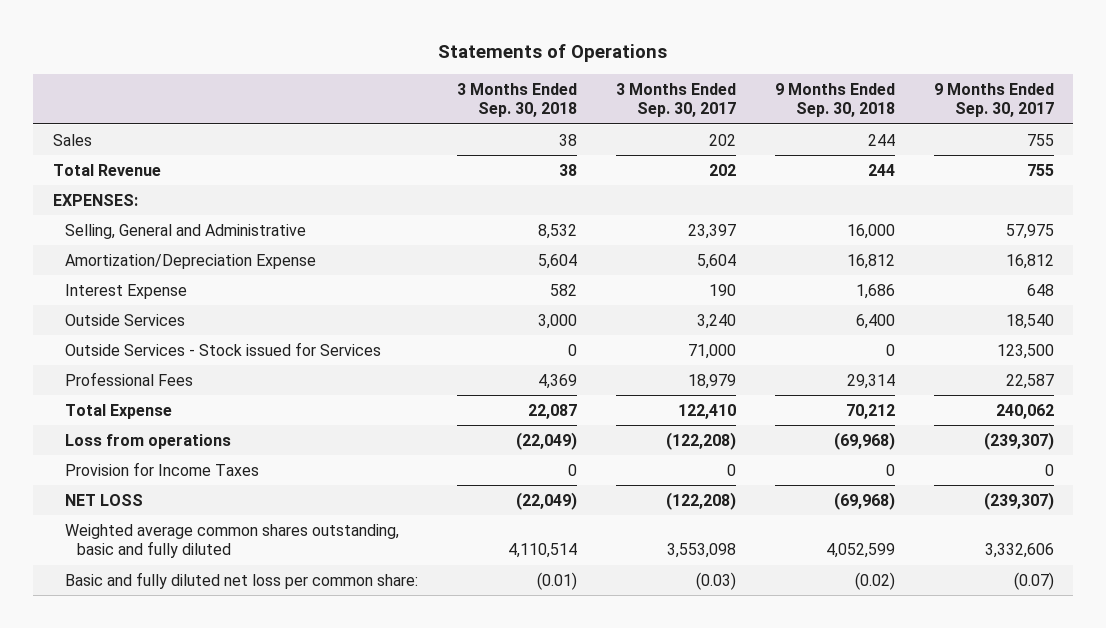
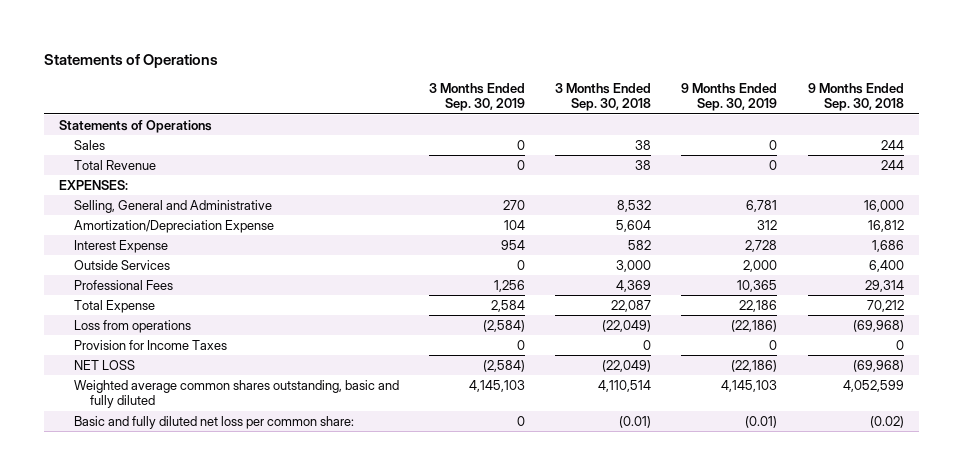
[615,82,736,118] 3 Months Ended Sep. 30, 2017 -> none
[933,82,1054,118] 9 Months Ended Sep. 30, 2017 -> none
none -> [429,82,526,112] 3 Months Ended Sep. 30, 2019
none -> [681,82,778,112] 9 Months Ended Sep. 30, 2019
none -> [59,119,213,133] Statements of Operations
[64,341,381,356] Outside Services - Stock issued for Services -> none

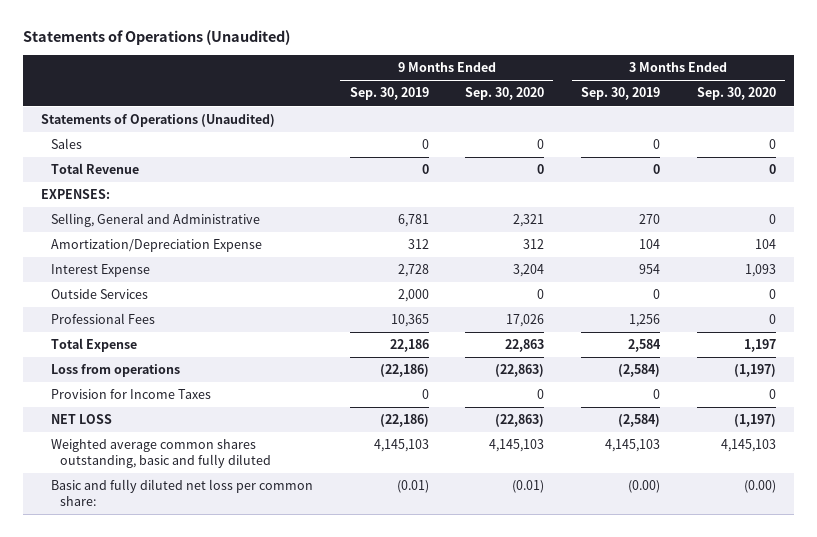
[44,53,219,68] Statements of Operations -> [23,30,291,46] Statements of Operations (Unaudited)
[555,82,652,112] 3 Months Ended Sep. 30, 2018 -> none
[807,82,904,112] 9 Months Ended Sep. 30, 2018 -> none
none -> [465,87,545,101] Sep. 30, 2020
none -> [696,87,776,101] Sep. 30, 2020
[59,119,213,133] Statements of Operations -> [41,114,276,128] Statements of Operations (Unaudited)
[517,415,526,426] 0 -> [628,480,661,494] (0.00)

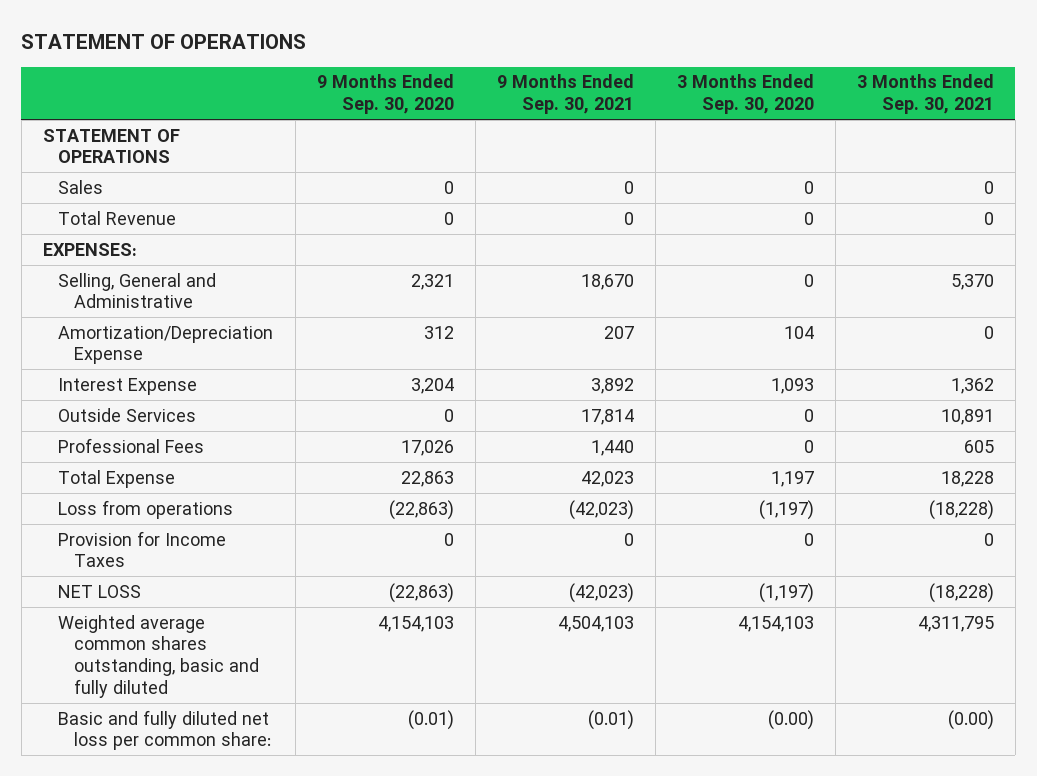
[23,30,291,46] Statements of Operations (Unaudited) -> [21,33,307,49] STATEMENT OF OPERATIONS
[349,87,429,101] Sep. 30, 2019 -> none
[581,87,661,101] Sep. 30, 2019 -> none
none -> [496,74,634,115] 9 Months Ended Sep. 30, 2021
none -> [856,74,994,115] 3 Months Ended Sep. 30, 2021
[41,114,276,128] Statements of Operations (Unaudited) -> [42,128,180,164] STATEMENT OF OPERATIONS
[489,439,545,453] 4,145,103 -> [377,615,454,632] 4,154,103
[720,439,776,453] 4,145,103 -> [737,615,814,632] 4,154,103

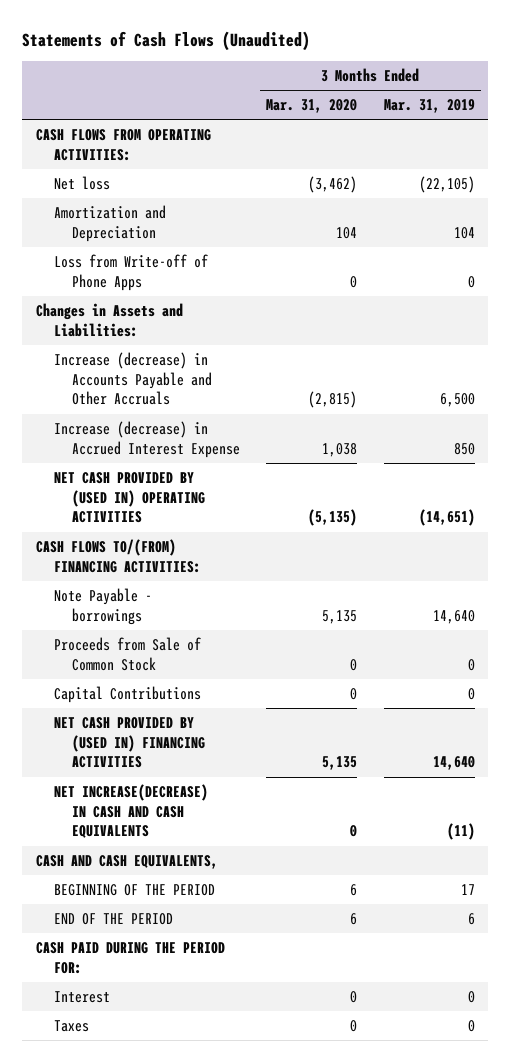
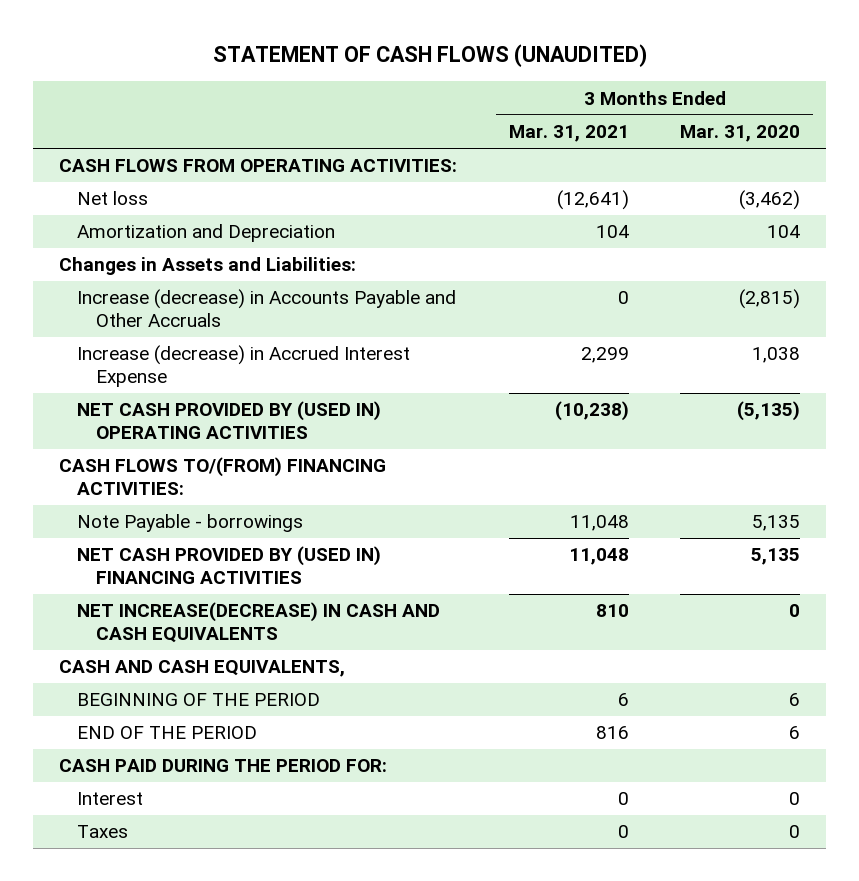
[22,31,311,52] Statements of Cash Flows (Unaudited) -> [212,44,647,68] STATEMENT OF CASH FLOWS (UNAUDITED)
[383,99,475,114] Mar. 31, 2019 -> none
none -> [508,125,629,143] Mar. 31, 2021
[53,253,208,291] Loss from Write-off of Phone Apps -> none
[53,636,201,671] Proceeds from Sale of Common Stock -> none
[53,685,201,703] Capital Contributions -> none

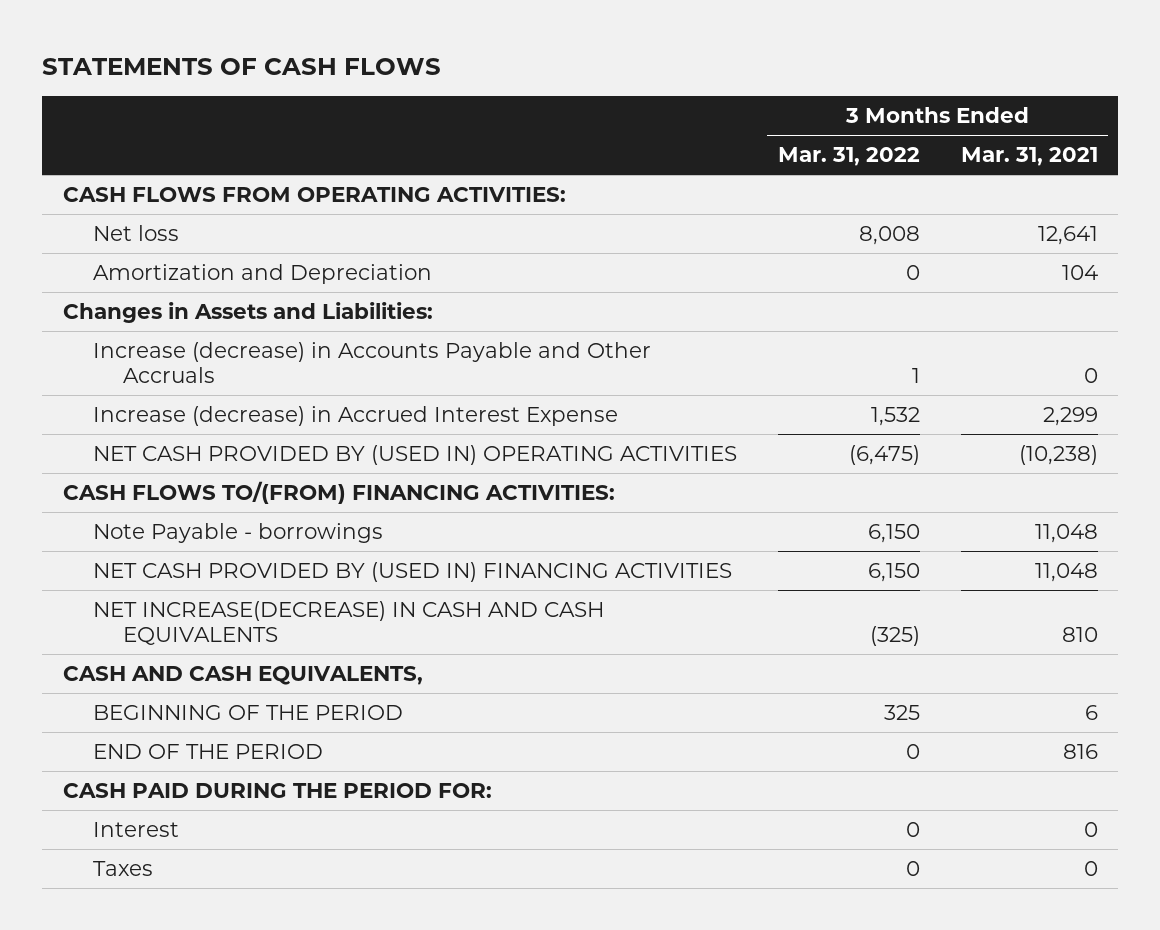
[212,44,647,68] STATEMENT OF CASH FLOWS (UNAUDITED) -> [42,58,442,76] STATEMENTS OF CASH FLOWS
[680,125,801,143] Mar. 31, 2020 -> none
none -> [777,147,920,167] Mar. 31, 2022
[556,190,629,211] (12,641) -> [1037,225,1098,245] 12,641

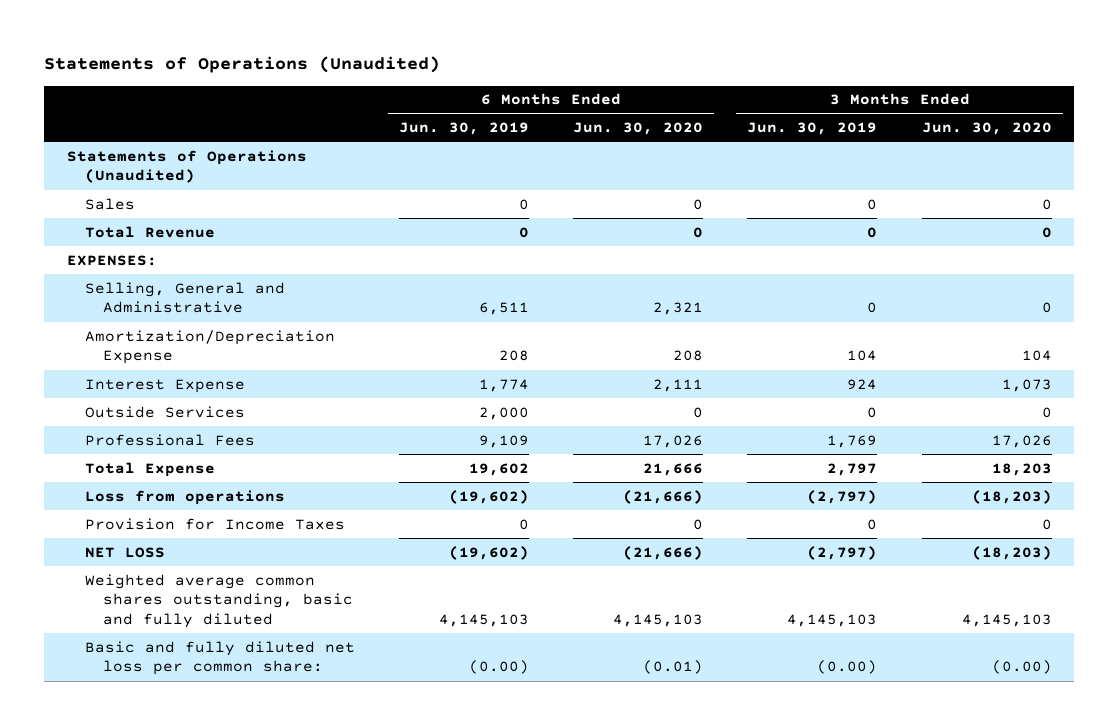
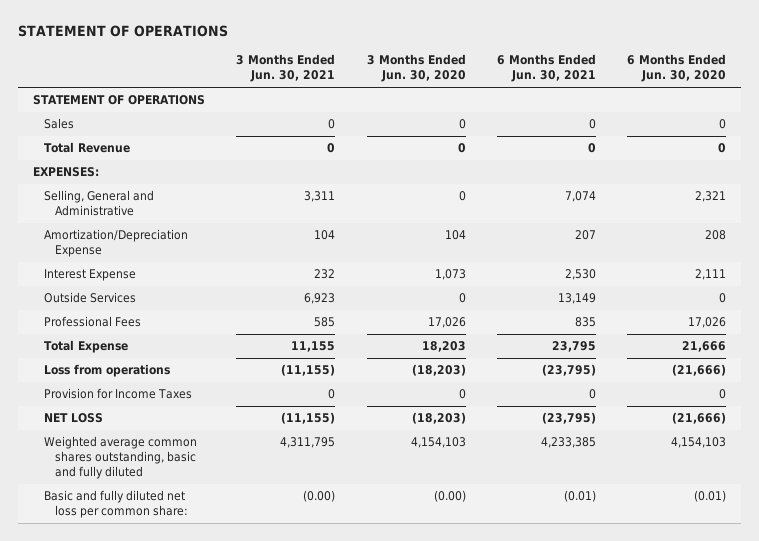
[44,56,441,74] Statements of Operations (Unaudited) -> [17,25,228,38] STATEMENT OF OPERATIONS
[398,121,529,135] Jun. 30, 2019 -> none
[747,121,878,135] Jun. 30, 2019 -> none
none -> [236,54,336,83] 3 Months Ended Jun. 30, 2021
none -> [496,54,596,83] 6 Months Ended Jun. 30, 2021
[66,149,307,184] Statements of Operations (Unaudited) -> [33,95,206,106] STATEMENT OF OPERATIONS
[613,614,704,628] 4,145,103 -> [670,437,726,449] 4,154,103
[961,614,1052,628] 4,145,103 -> [410,437,466,449] 4,154,103

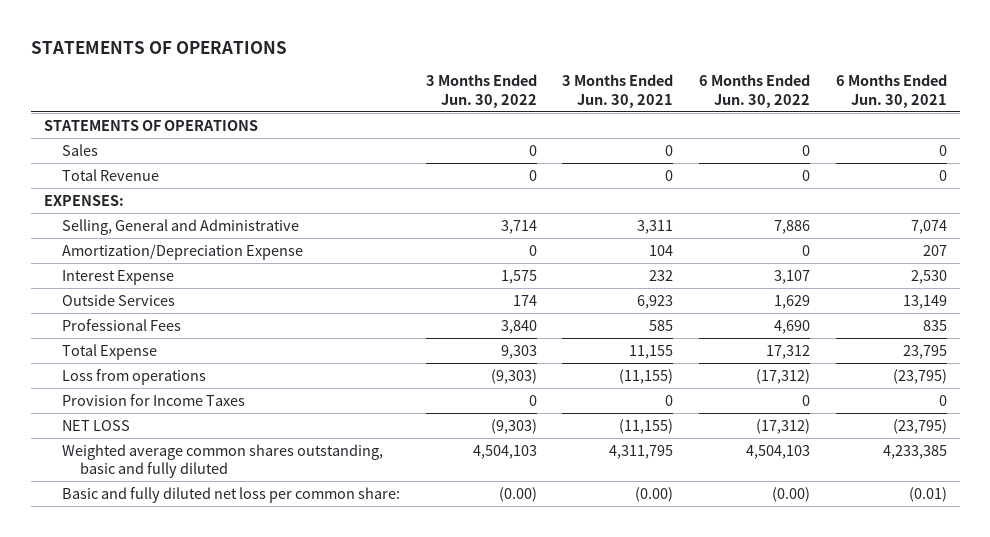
[17,25,228,38] STATEMENT OF OPERATIONS -> [30,40,287,54] STATEMENTS OF OPERATIONS
[366,54,466,83] 3 Months Ended Jun. 30, 2020 -> none
[626,54,726,83] 6 Months Ended Jun. 30, 2020 -> none
none -> [425,74,537,108] 3 Months Ended Jun. 30, 2022
none -> [698,74,810,108] 6 Months Ended Jun. 30, 2022
[33,95,206,106] STATEMENT OF OPERATIONS -> [43,119,258,131] STATEMENTS OF OPERATIONS

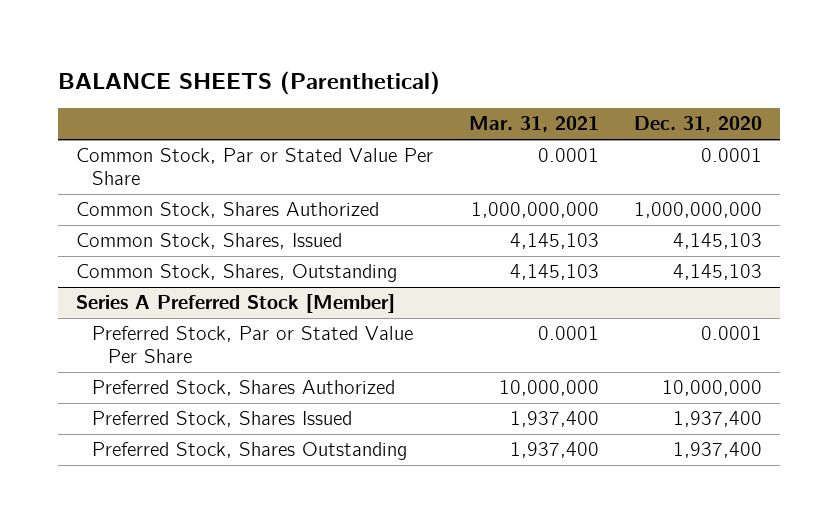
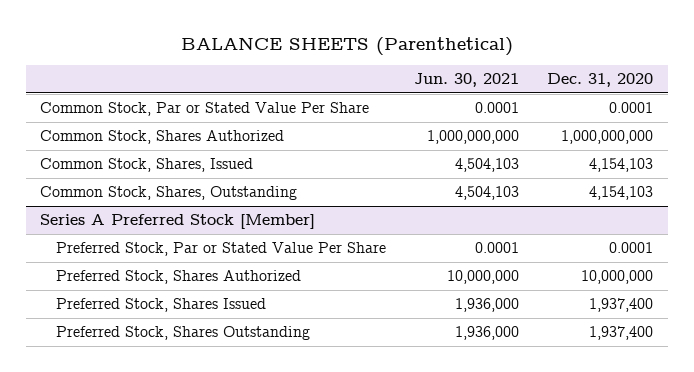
[468,116,599,133] Mar. 31, 2021 -> none
none -> [414,73,520,88] Jun. 30, 2021
[673,233,763,250] 4,145,103 -> [589,158,654,173] 4,154,103
[673,264,763,281] 4,145,103 -> [589,186,654,201] 4,154,103

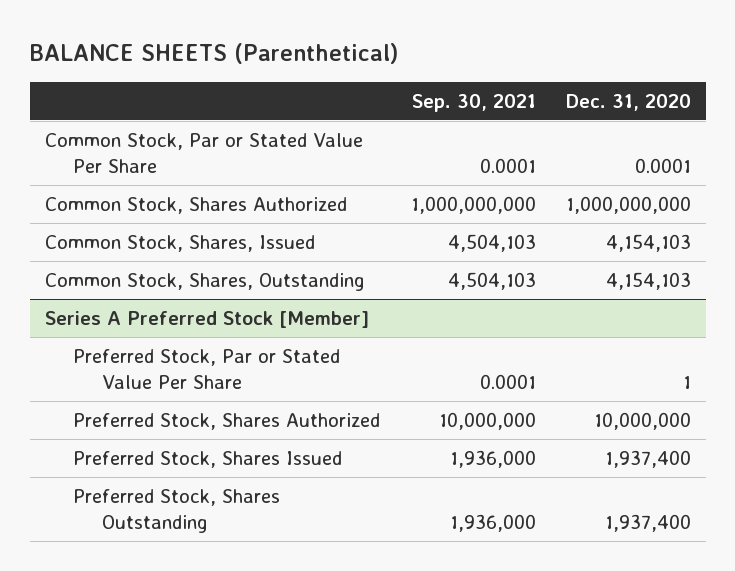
[414,73,520,88] Jun. 30, 2021 -> none
none -> [411,93,536,112] Sep. 30, 2021
[609,242,654,254] 0.0001 -> [682,376,691,390] 1

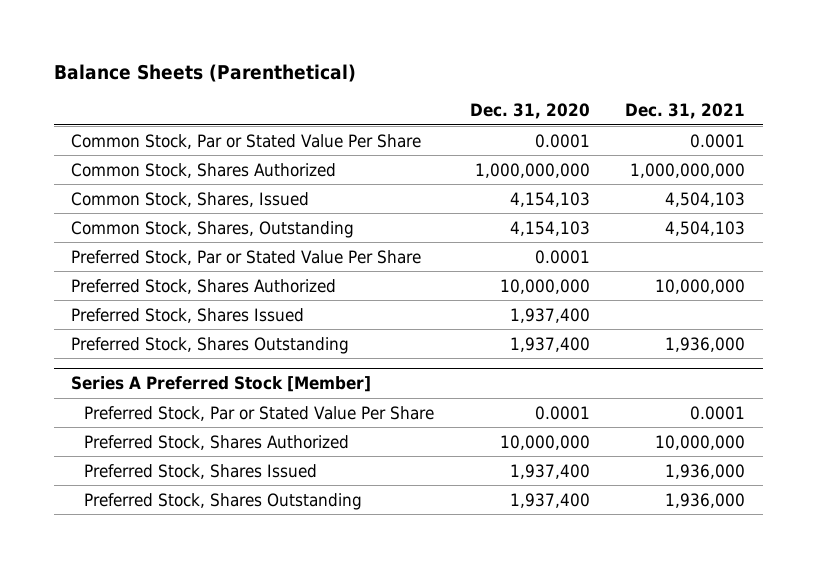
[29,43,398,65] BALANCE SHEETS (Parenthetical) -> [53,64,356,83] Balance Sheets (Parenthetical)
[411,93,536,112] Sep. 30, 2021 -> none
none -> [625,103,746,120] Dec. 31, 2021
none -> [71,249,422,265] Preferred Stock, Par or Stated Value Per Share
none -> [71,278,337,294] Preferred Stock, Shares Authorized
none -> [71,307,305,323] Preferred Stock, Shares Issued
none -> [71,336,350,354] Preferred Stock, Shares Outstanding
[682,376,691,390] 1 -> [534,405,590,420] 0.0001

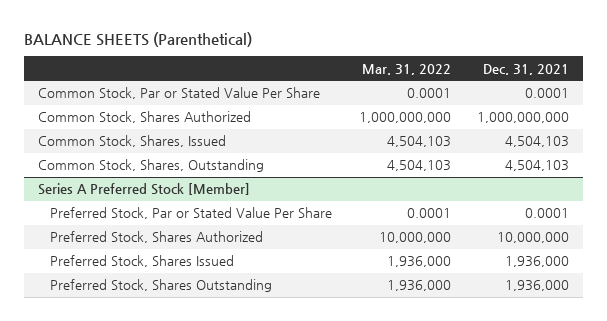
[53,64,356,83] Balance Sheets (Parenthetical) -> [24,31,253,47] BALANCE SHEETS (Parenthetical)
[469,103,590,120] Dec. 31, 2020 -> none
none -> [361,63,451,75] Mar. 31, 2022
[71,249,422,265] Preferred Stock, Par or Stated Value Per Share -> none
[71,278,337,294] Preferred Stock, Shares Authorized -> none
[71,307,305,323] Preferred Stock, Shares Issued -> none
[71,336,350,354] Preferred Stock, Shares Outstanding -> none

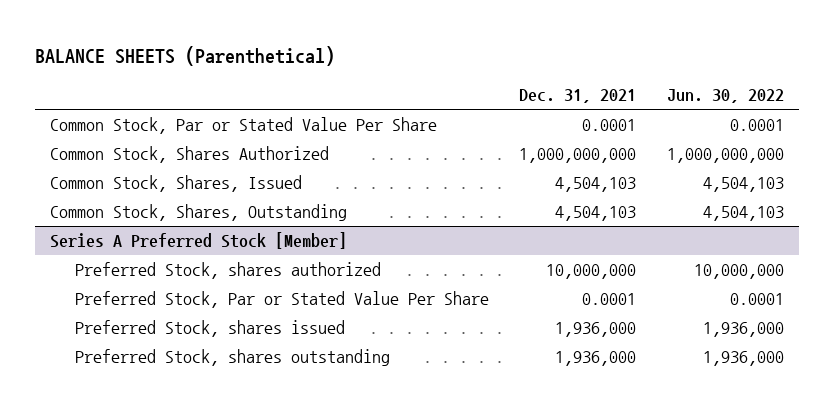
[361,63,451,75] Mar. 31, 2022 -> none
none -> [666,88,784,103] Jun. 30, 2022
none -> [75,262,382,280] Preferred Stock, shares authorized
[50,231,264,244] Preferred Stock, Shares Authorized -> none
[50,255,235,268] Preferred Stock, Shares Issued -> [75,320,346,338] Preferred Stock, shares issued
[50,279,273,293] Preferred Stock, Shares Outstanding -> [75,349,391,367] Preferred Stock, shares outstanding

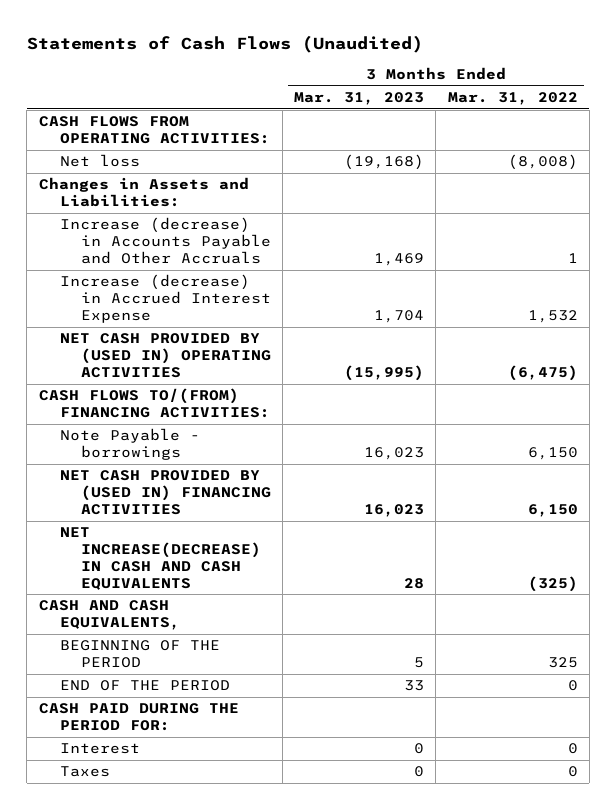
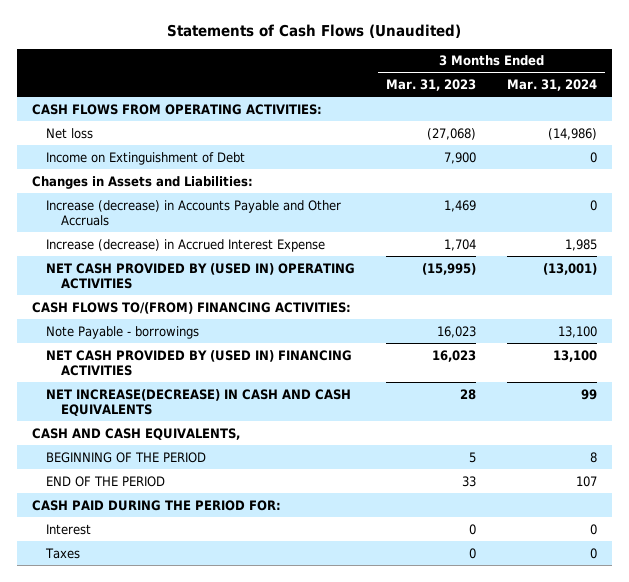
[447,92,578,106] Mar. 31, 2022 -> none
none -> [506,79,597,92] Mar. 31, 2024
[344,154,425,171] (19,168) -> [427,127,477,140] (27,068)
none -> [46,151,246,165] Income on Extinguishment of Debt

